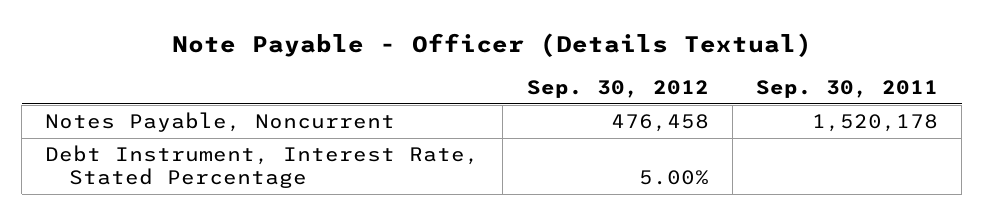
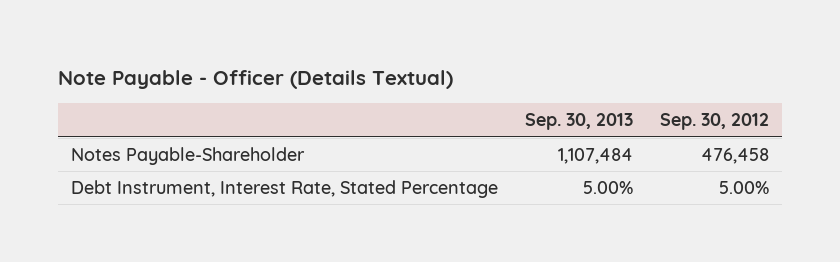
[755,80,938,99] Sep. 30, 2011 -> none
none -> [524,113,633,131] Sep. 30, 2013
[45,112,396,133] Notes Payable, Noncurrent -> [71,147,306,166] Notes Payable-Shareholder

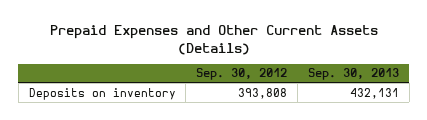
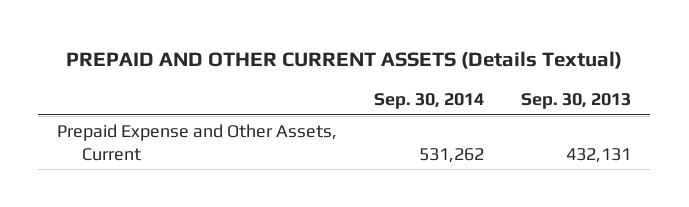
[49,25,378,55] Prepaid Expenses and Other Current Assets (Details) -> [66,51,623,70] PREPAID AND OTHER CURRENT ASSETS (Details Textual)
[196,68,288,81] Sep. 30, 2012 -> none
none -> [374,93,485,110] Sep. 30, 2014
[28,87,176,100] Deposits on inventory -> [57,124,338,161] Prepaid Expense and Other Assets, Current

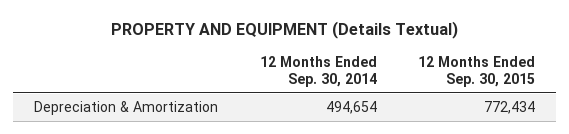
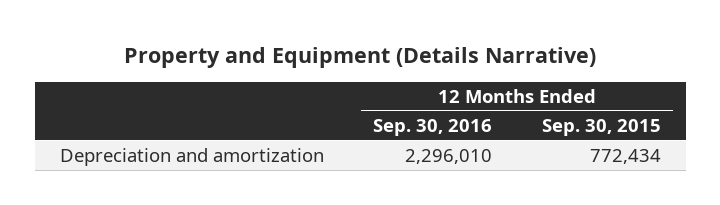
[110,21,458,40] PROPERTY AND EQUIPMENT (Details Textual) -> [124,47,597,69] Property and Equipment (Details Narrative)
[259,56,377,88] 12 Months Ended Sep. 30, 2014 -> none
none -> [373,119,493,137] Sep. 30, 2016
[34,101,219,116] Depreciation & Amortization -> [59,148,324,167] Depreciation and amortization

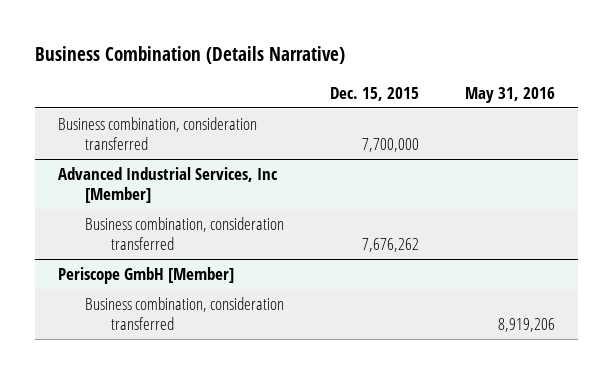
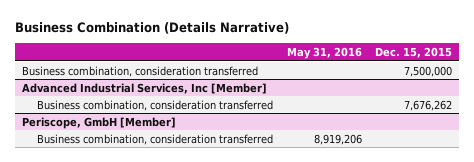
[361,137,419,152] 7,700,000 -> [404,65,453,77] 7,500,000
[58,266,235,284] Periscope GmbH [Member] -> [22,116,177,129] Periscope, GmbH [Member]

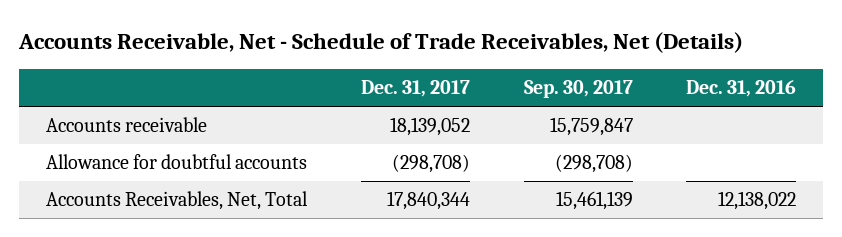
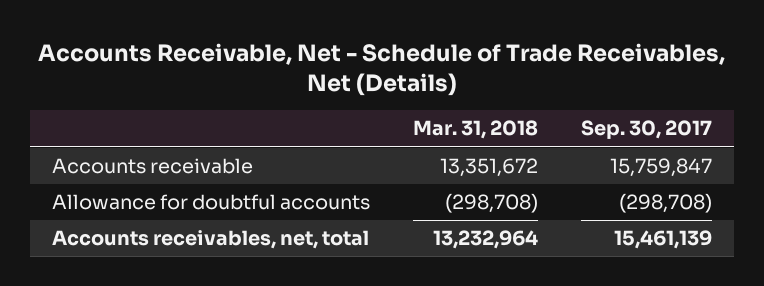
[360,80,470,98] Dec. 31, 2017 -> none
[686,80,797,98] Dec. 31, 2016 -> none
none -> [413,120,539,140] Mar. 31, 2018
[45,191,308,211] Accounts Receivables, Net, Total -> [52,230,370,250] Accounts receivables, net, total

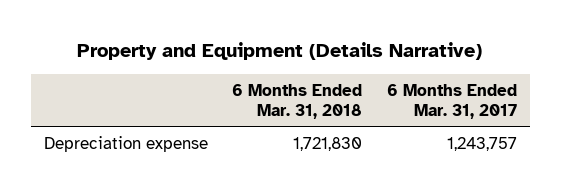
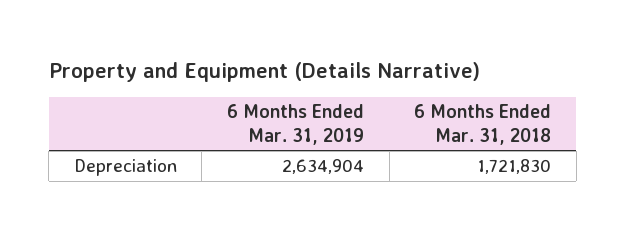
[387,83,518,119] 6 Months Ended Mar. 31, 2017 -> none
none -> [227,104,365,145] 6 Months Ended Mar. 31, 2019
[43,135,208,152] Depreciation expense -> [73,159,177,177] Depreciation

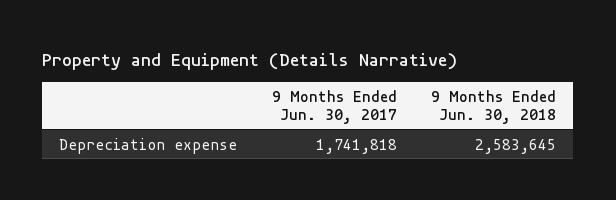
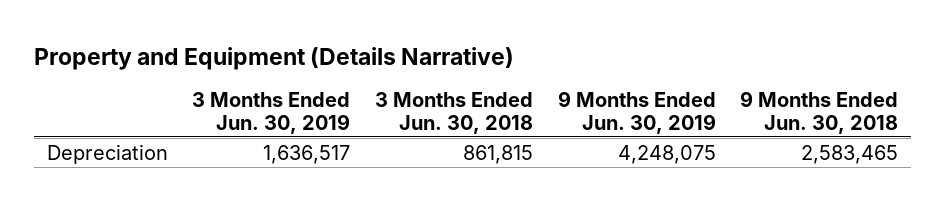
[271,89,397,125] 9 Months Ended Jun. 30, 2017 -> none
none -> [192,91,351,134] 3 Months Ended Jun. 30, 2019
none -> [374,91,533,134] 3 Months Ended Jun. 30, 2018
none -> [557,90,716,134] 9 Months Ended Jun. 30, 2019
[59,137,238,154] Depreciation expense -> [46,143,168,164] Depreciation
[475,138,557,154] 2,583,645 -> [801,144,899,164] 2,583,465

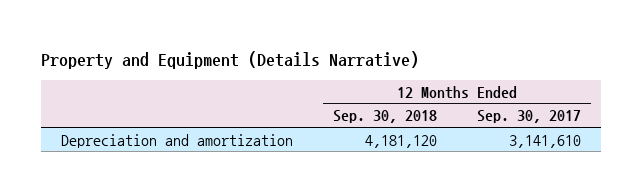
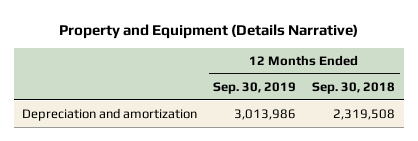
[476,110,581,124] Sep. 30, 2017 -> none
none -> [213,81,297,94] Sep. 30, 2019
[364,134,437,148] 4,181,120 -> [333,109,396,121] 2,319,508

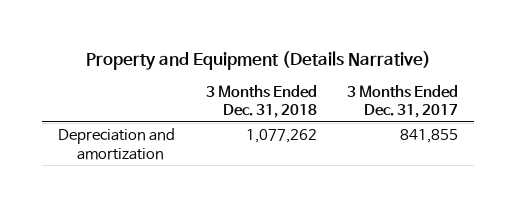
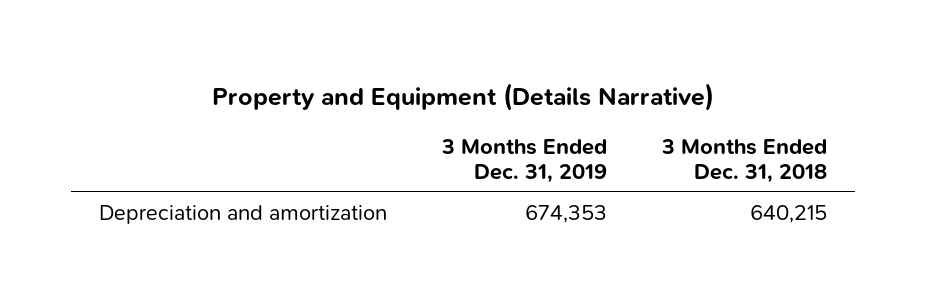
[347,84,459,118] 3 Months Ended Dec. 31, 2017 -> none
none -> [440,138,607,184] 3 Months Ended Dec. 31, 2019
[245,129,317,144] 1,077,262 -> [750,205,828,224] 640,215

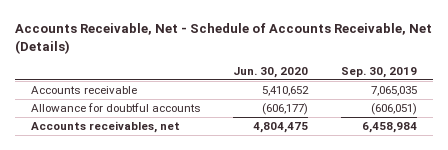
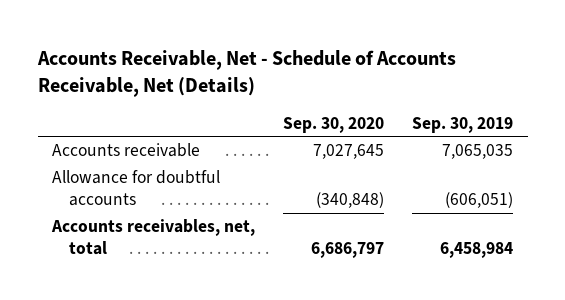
[233,66,309,78] Jun. 30, 2020 -> none
none -> [283,116,385,133] Sep. 30, 2020
[31,120,181,133] Accounts receivables, net -> [51,219,256,256] Accounts receivables, net, total

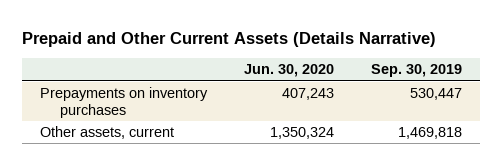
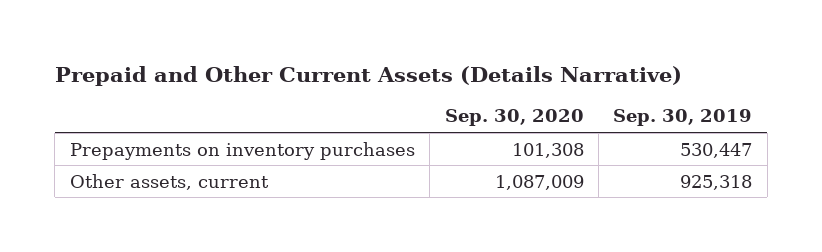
[243,64,334,78] Jun. 30, 2020 -> none
none -> [444,109,584,127] Sep. 30, 2020
[397,127,462,140] 1,469,818 -> [680,174,753,190] 925,318

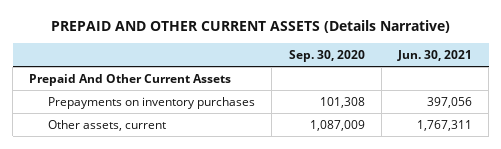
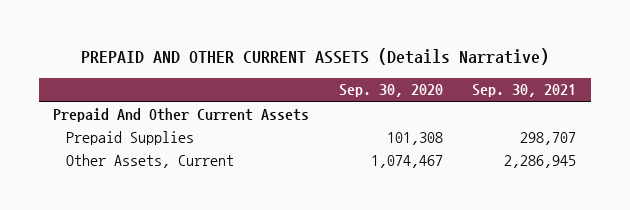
[396,49,472,61] Jun. 30, 2021 -> none
none -> [472,84,577,98] Sep. 30, 2021
[48,96,256,109] Prepayments on inventory purchases -> [65,130,194,145] Prepaid Supplies
[48,119,167,131] Other assets, current -> [65,153,234,168] Other Assets, Current
[309,119,365,131] 1,087,009 -> [370,154,443,168] 1,074,467

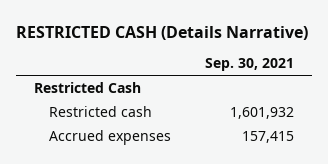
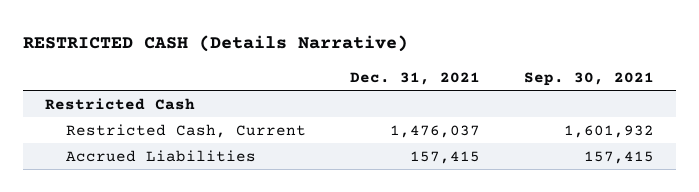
none -> [349,71,480,85] Dec. 31, 2021
[48,105,152,117] Restricted cash -> [65,123,306,138] Restricted Cash, Current
[48,129,171,145] Accrued expenses -> [65,149,256,162] Accrued Liabilities

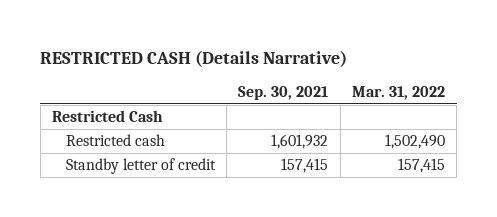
[349,71,480,85] Dec. 31, 2021 -> none
none -> [351,86,445,101] Mar. 31, 2022
[65,123,306,138] Restricted Cash, Current -> [65,134,165,147] Restricted cash
[65,149,256,162] Accrued Liabilities -> [65,158,216,175] Standby letter of credit

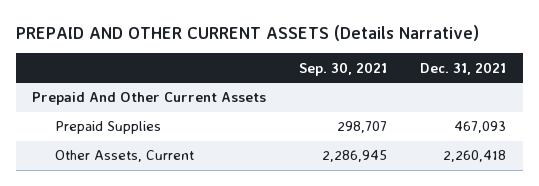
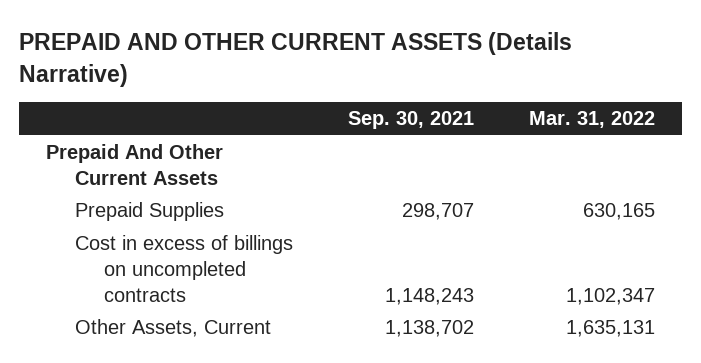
[420,61,507,75] Dec. 31, 2021 -> none
none -> [528,111,655,129] Mar. 31, 2022
none -> [75,235,294,302] Cost in excess of billings on uncompleted contracts
[322,150,388,163] 2,286,945 -> [385,320,475,338] 1,138,702

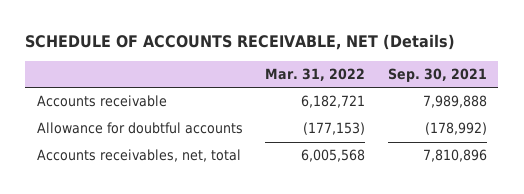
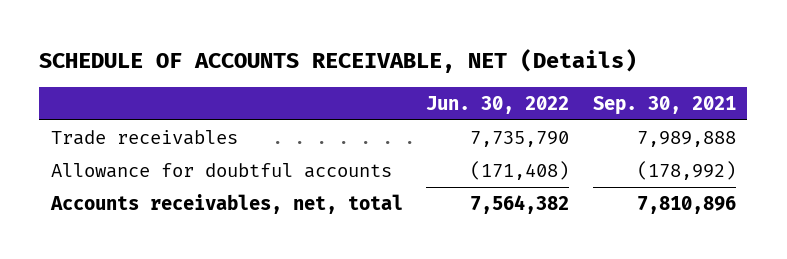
[265,68,366,82] Mar. 31, 2022 -> none
none -> [426,95,570,114] Jun. 30, 2022
[36,95,167,108] Accounts receivable -> [50,129,238,145] Trade receivables

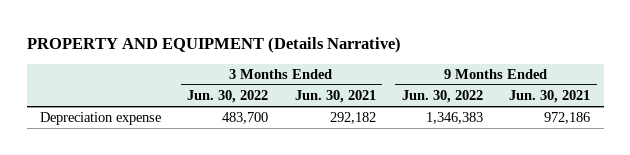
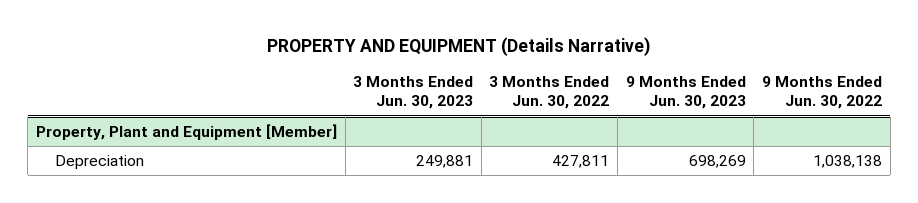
[294,90,376,104] Jun. 30, 2021 -> none
[509,90,591,104] Jun. 30, 2021 -> none
none -> [353,76,474,110] 3 Months Ended Jun. 30, 2023
none -> [625,76,746,110] 9 Months Ended Jun. 30, 2023
none -> [35,124,337,141] Property, Plant and Equipment [Member]
[39,112,161,126] Depreciation expense -> [55,155,145,170] Depreciation
[222,112,269,125] 483,700 -> [552,155,610,169] 427,811
[426,112,484,125] 1,346,383 -> [813,155,883,169] 1,038,138

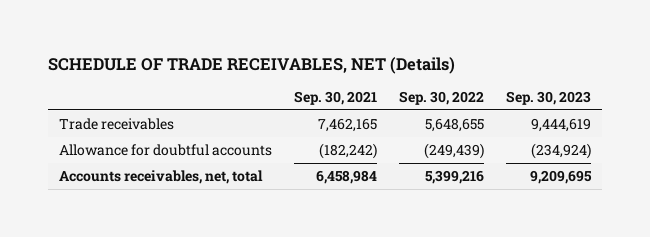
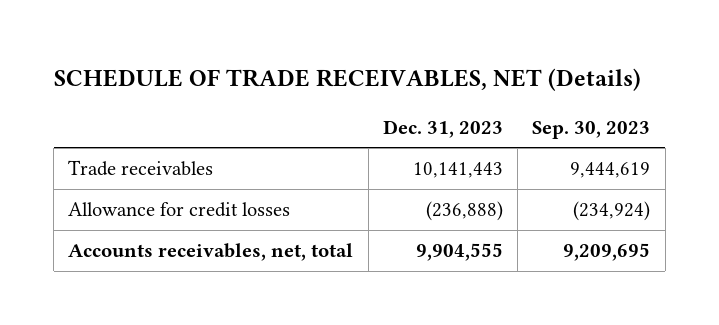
[293,90,377,105] Sep. 30, 2021 -> none
[398,90,484,105] Sep. 30, 2022 -> none
none -> [382,119,503,138] Dec. 31, 2023
[58,143,272,156] Allowance for doubtful accounts -> [68,202,291,218] Allowance for credit losses

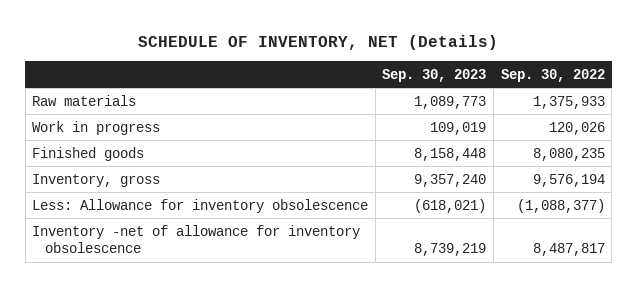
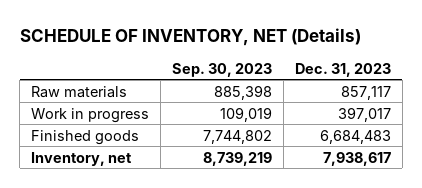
[500,68,605,82] Sep. 30, 2022 -> none
none -> [294,62,391,77] Dec. 31, 2023
[414,95,487,109] 1,089,773 -> [213,84,272,100] 885,398
[32,173,161,187] Inventory, gross -> none
[32,198,369,213] Less: Allowance for inventory obsolescence -> none
[414,147,487,161] 8,158,448 -> [202,129,272,144] 7,744,802
[32,224,361,254] Inventory -net of allowance for inventory obsolescence -> [31,151,133,166] Inventory, net

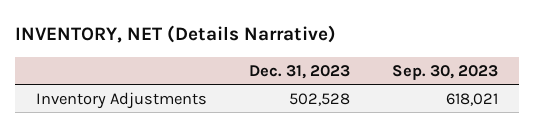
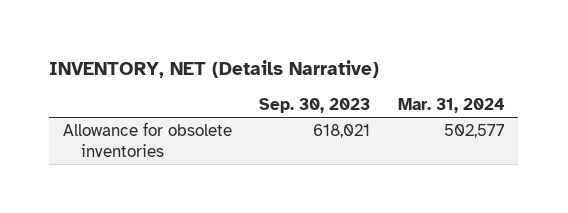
[248,65,350,80] Dec. 31, 2023 -> none
none -> [397,98,505,114] Mar. 31, 2024
[35,91,207,109] Inventory Adjustments -> [62,122,232,158] Allowance for obsolete inventories

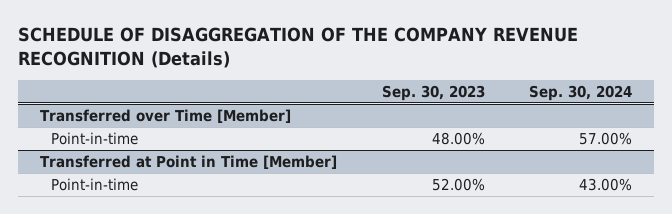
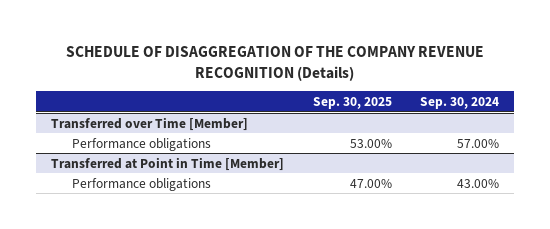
[381,84,485,101] Sep. 30, 2023 -> none
none -> [312,96,392,109] Sep. 30, 2025
[50,132,138,146] Point-in-time -> [71,137,211,151] Performance obligations
[50,178,138,192] Point-in-time -> [71,177,211,191] Performance obligations

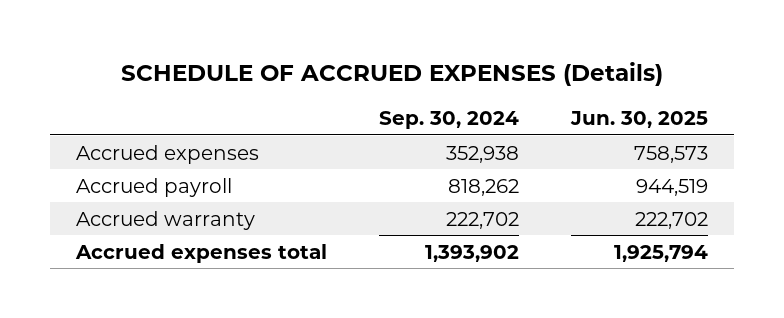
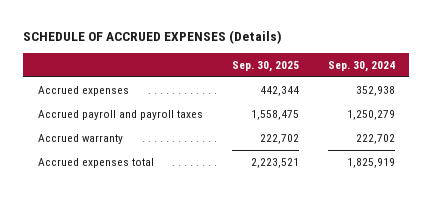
[569,110,708,128] Jun. 30, 2025 -> none
none -> [231,60,299,72] Sep. 30, 2025
[76,177,233,197] Accrued payroll -> [37,110,203,121] Accrued payroll and payroll taxes
[447,178,519,196] 818,262 -> [346,110,395,121] 1,250,279
[424,244,519,262] 1,393,902 -> [346,158,395,169] 1,825,919

